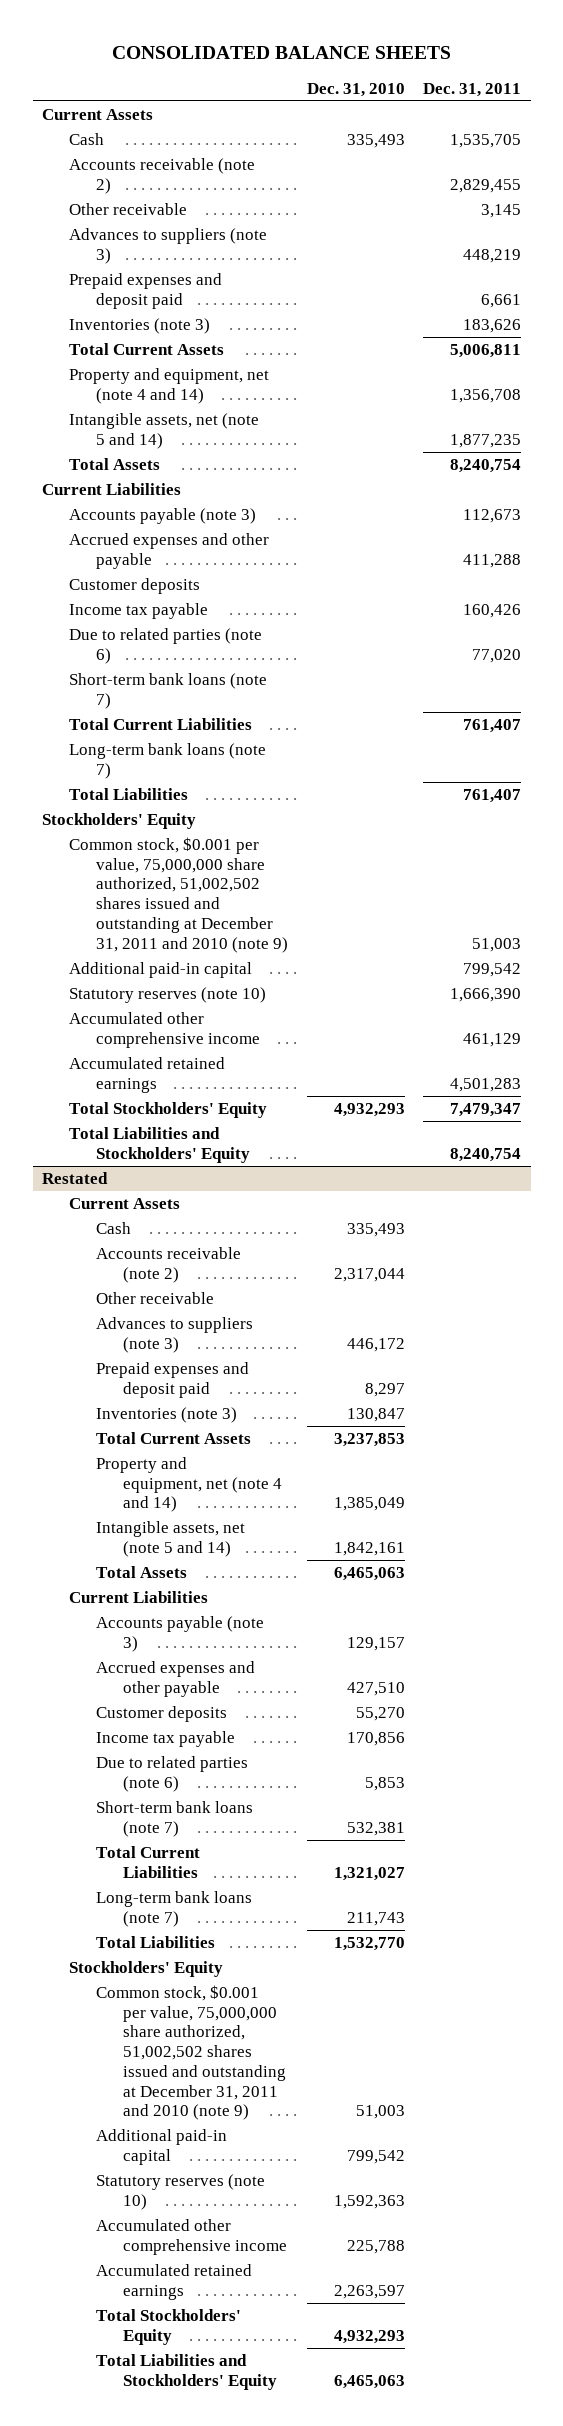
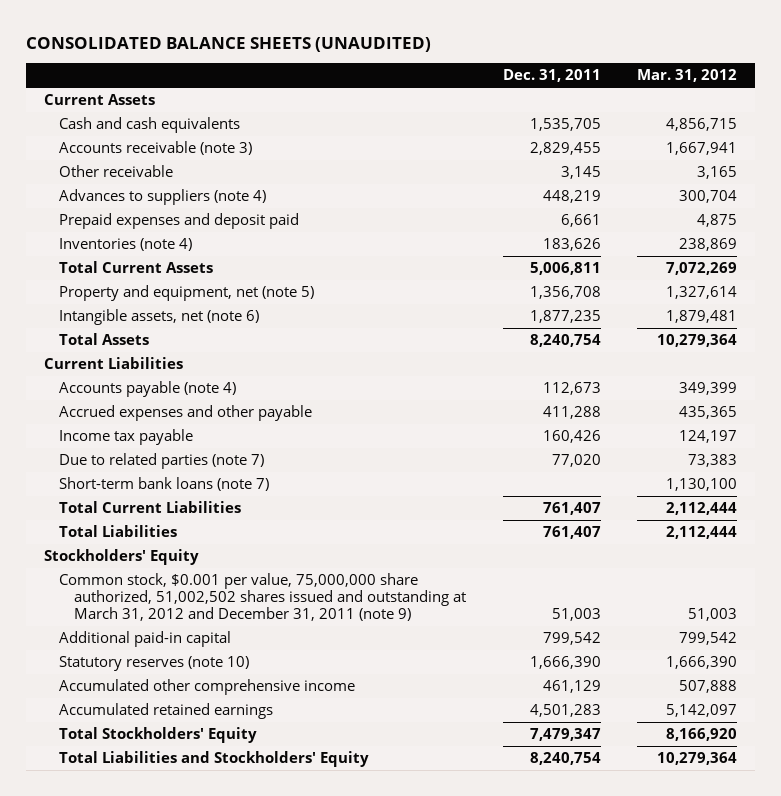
[111,45,451,59] CONSOLIDATED BALANCE SHEETS -> [26,36,432,52] CONSOLIDATED BALANCE SHEETS (UNAUDITED)
[306,82,405,97] Dec. 31, 2010 -> none
none -> [636,69,737,83] Mar. 31, 2012
[68,132,104,145] Cash -> [59,117,241,134] Cash and cash equivalents
[68,157,255,194] Accounts receivable (note 2) -> [59,141,253,156] Accounts receivable (note 3)
[68,227,267,264] Advances to suppliers (note 3) -> [59,189,267,206] Advances to suppliers (note 4)
[68,317,210,334] Inventories (note 3) -> [59,238,193,252] Inventories (note 4)
[68,367,269,404] Property and equipment, net (note 4 and 14) -> [59,285,315,302] Property and equipment, net (note 5)
[68,412,259,449] Intangible assets, net (note 5 and 14) -> [59,309,260,326] Intangible assets, net (note 6)
[68,507,256,524] Accounts payable (note 3) -> [59,381,237,398] Accounts payable (note 4)
[68,577,200,594] Customer deposits -> none
[68,627,262,664] Due to related parties (note 6) -> [59,453,265,470] Due to related parties (note 7)
[68,742,266,779] Long-term bank loans (note 7) -> none
[68,836,288,953] Common stock, $0.001 per value, 75,000,000 share authorized, 51,002,502 shares issued and outstanding at December 31, 2011 and 2010 (note 9) -> [59,573,467,621] Common stock, $0.001 per value, 75,000,000 share authorized, 51,002,502 shares issued and outstanding at March 31, 2012 and December 31, 2011 (note 9)
[42,1171,109,1184] Restated -> none
[68,1197,180,1209] Current Assets -> none
[95,1221,131,1234] Cash -> none
[95,1246,241,1283] Accounts receivable (note 2) -> none
[95,1291,214,1304] Other receivable -> none
[95,1316,253,1353] Advances to suppliers (note 3) -> none
[95,1361,249,1398] Prepaid expenses and deposit paid -> none
[95,1406,237,1423] Inventories (note 3) -> none
[95,1431,251,1444] Total Current Assets -> none
[95,1456,282,1513] Property and equipment, net (note 4 and 14) -> none
[95,1520,245,1557] Intangible assets, net (note 5 and 14) -> none
[95,1565,187,1578] Total Assets -> none
[68,1590,208,1603] Current Liabilities -> none
[95,1615,264,1652] Accounts payable (note 3) -> none
[95,1660,255,1697] Accrued expenses and other payable -> none
[95,1705,227,1722] Customer deposits -> none
[95,1730,235,1747] Income tax payable -> none
[95,1755,248,1792] Due to related parties (note 6) -> none
[95,1800,253,1837] Short-term bank loans (note 7) -> none
[95,1845,200,1878] Total Current Liabilities -> none
[95,1890,252,1927] Long-term bank loans (note 7) -> none
[95,1935,215,1948] Total Liabilities -> none
[68,1960,223,1977] Stockholders' Equity -> none
[95,1984,286,2121] Common stock, $0.001 per value, 75,000,000 share authorized, 51,002,502 shares issued and outstanding at December 31, 2011 and 2010 (note 9) -> none
[95,2128,227,2165] Additional paid-in capital -> none
[95,2173,265,2210] Statutory reserves (note 10) -> none
[95,2218,287,2255] Accumulated other comprehensive income -> none
[95,2263,252,2300] Accumulated retained earnings -> none
[95,2308,241,2345] Total Stockholders' Equity -> none
[95,2353,277,2390] Total Liabilities and Stockholders' Equity -> none

